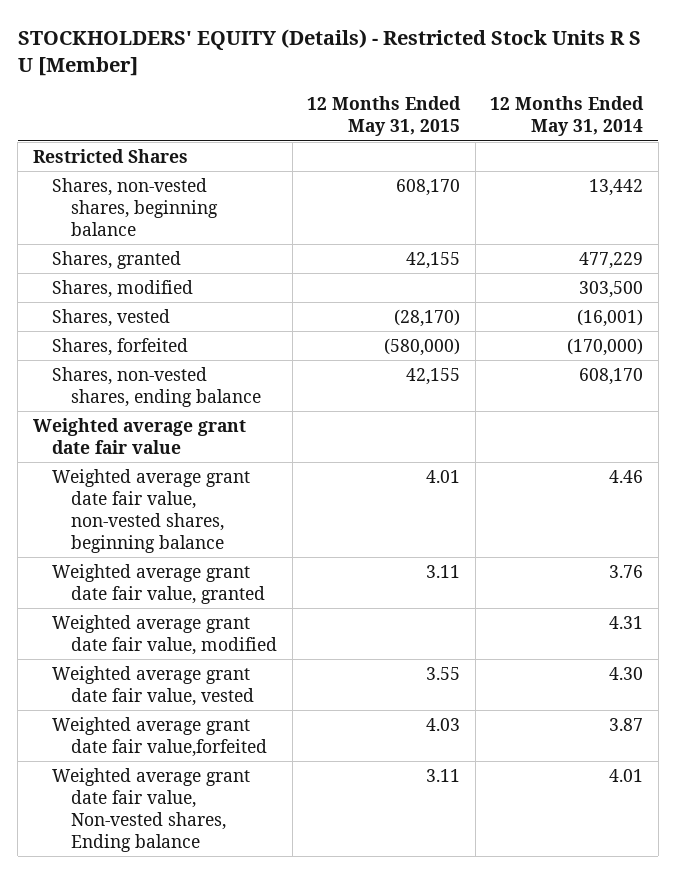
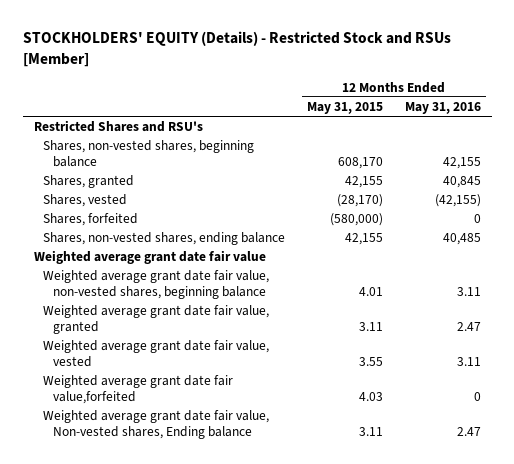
[17,28,641,76] STOCKHOLDERS' EQUITY (Details) - Restricted Stock Units R S U [Member] -> [22,31,451,68] STOCKHOLDERS' EQUITY (Details) - Restricted Stock and RSUs [Member]
[490,96,645,137] 12 Months Ended May 31, 2014 -> none
none -> [404,101,481,114] May 31, 2016
[32,148,188,163] Restricted Shares -> [33,120,203,133] Restricted Shares and RSU's
[51,279,193,298] Shares, modified -> none
[51,614,277,655] Weighted average grant date fair value, modified -> none

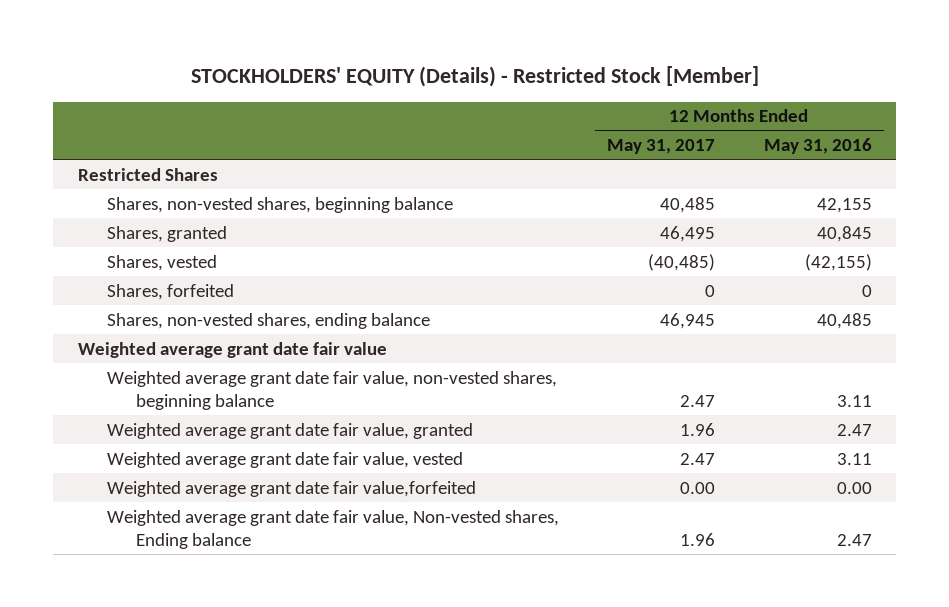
[22,31,451,68] STOCKHOLDERS' EQUITY (Details) - Restricted Stock and RSUs [Member] -> [190,65,759,87] STOCKHOLDERS' EQUITY (Details) - Restricted Stock [Member]
[306,101,383,114] May 31, 2015 -> none
none -> [607,138,716,154] May 31, 2017
[33,120,203,133] Restricted Shares and RSU's -> [77,167,218,181] Restricted Shares
[473,392,481,402] 0 -> [836,481,872,494] 0.00

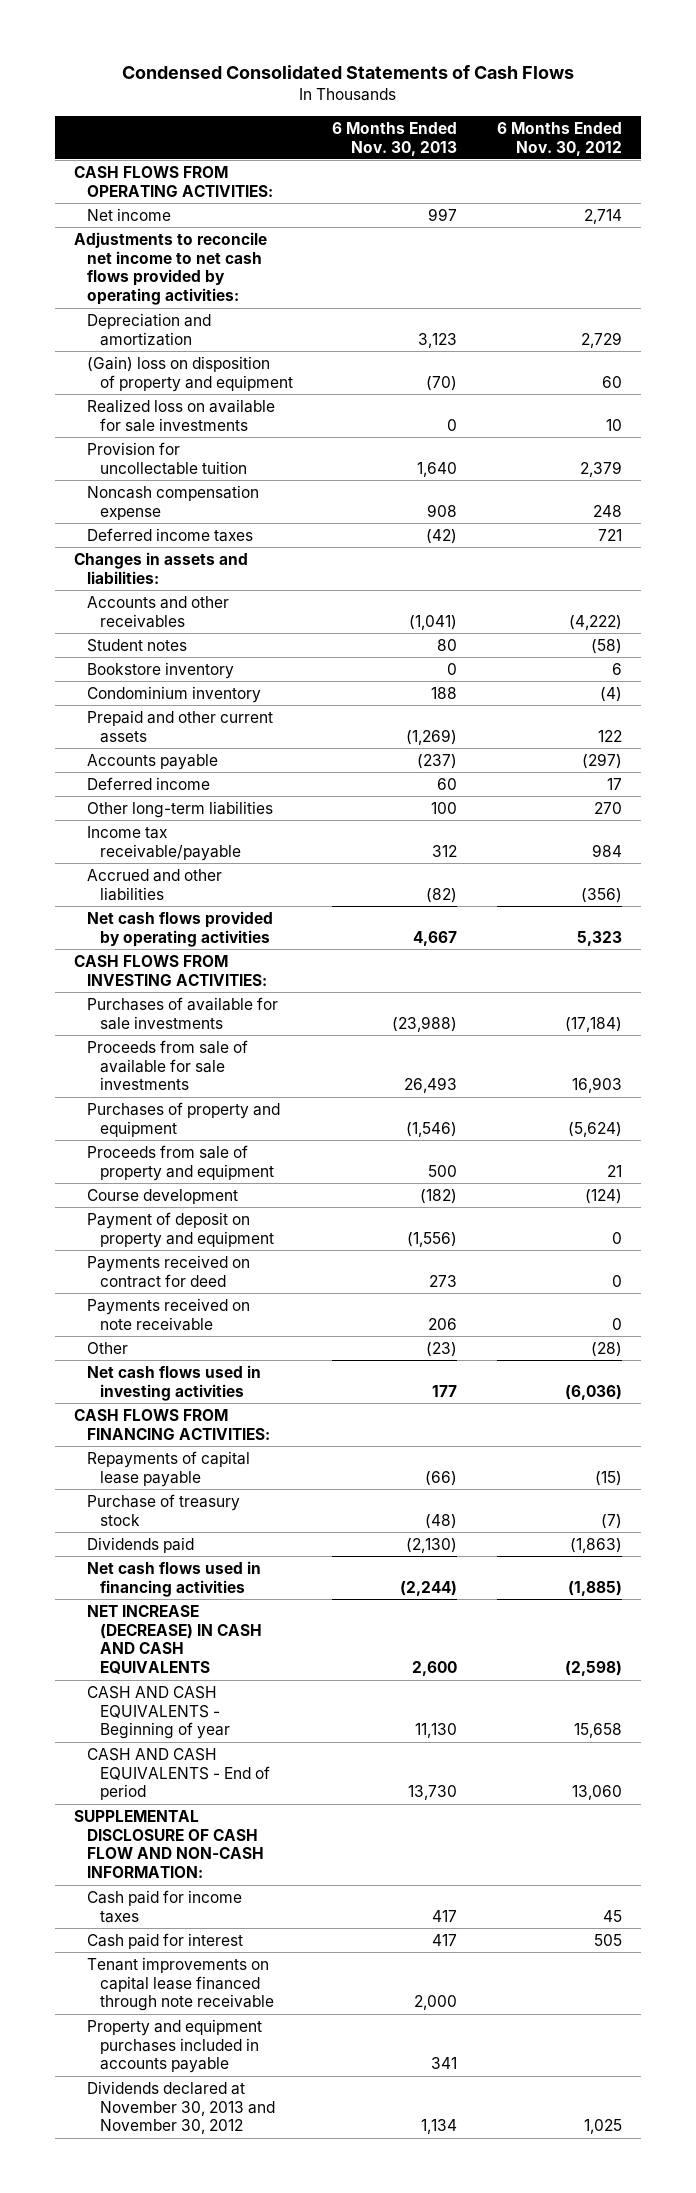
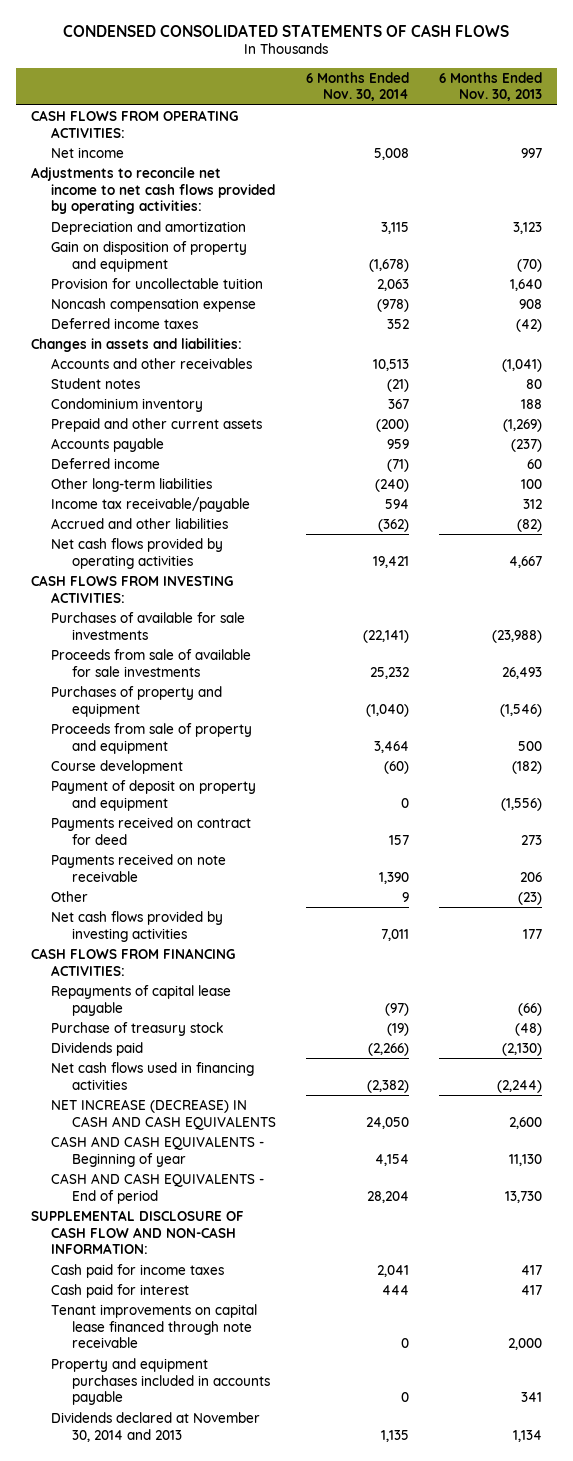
[121,65,574,80] Condensed Consolidated Statements of Cash Flows -> [63,23,510,37] CONDENSED CONSOLIDATED STATEMENTS OF CASH FLOWS
[496,121,622,156] 6 Months Ended Nov. 30, 2012 -> none
none -> [305,71,409,102] 6 Months Ended Nov. 30, 2014
[87,398,276,432] Realized loss on available for sale investments -> none
[87,355,294,392] (Gain) loss on disposition of property and equipment -> [51,240,248,272] Gain on disposition of property and equipment
[87,661,235,679] Bookstore inventory -> none
[87,1364,262,1401] Net cash flows used in investing activities -> [51,910,224,942] Net cash flows provided by investing activities
[87,2080,276,2135] Dividends declared at November 30, 2013 and November 30, 2012 -> [51,1411,261,1442] Dividends declared at November 30, 2014 and 2013

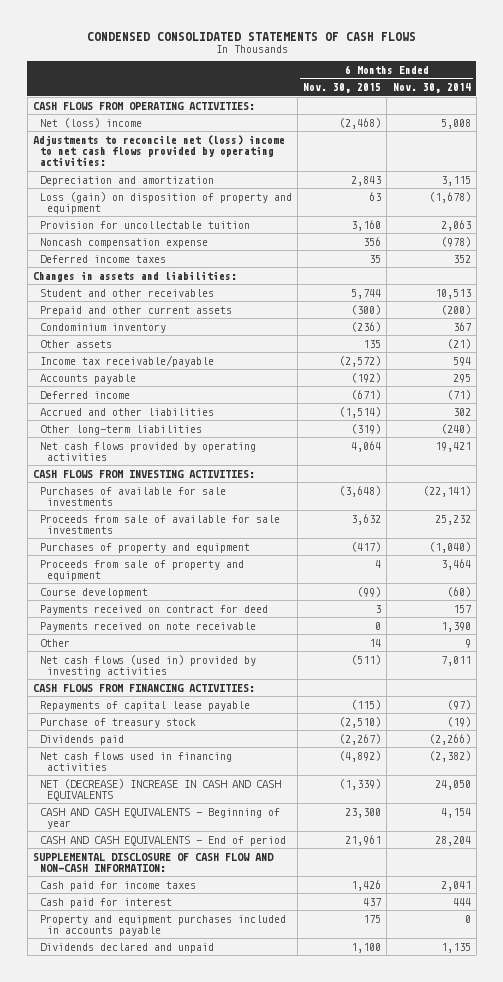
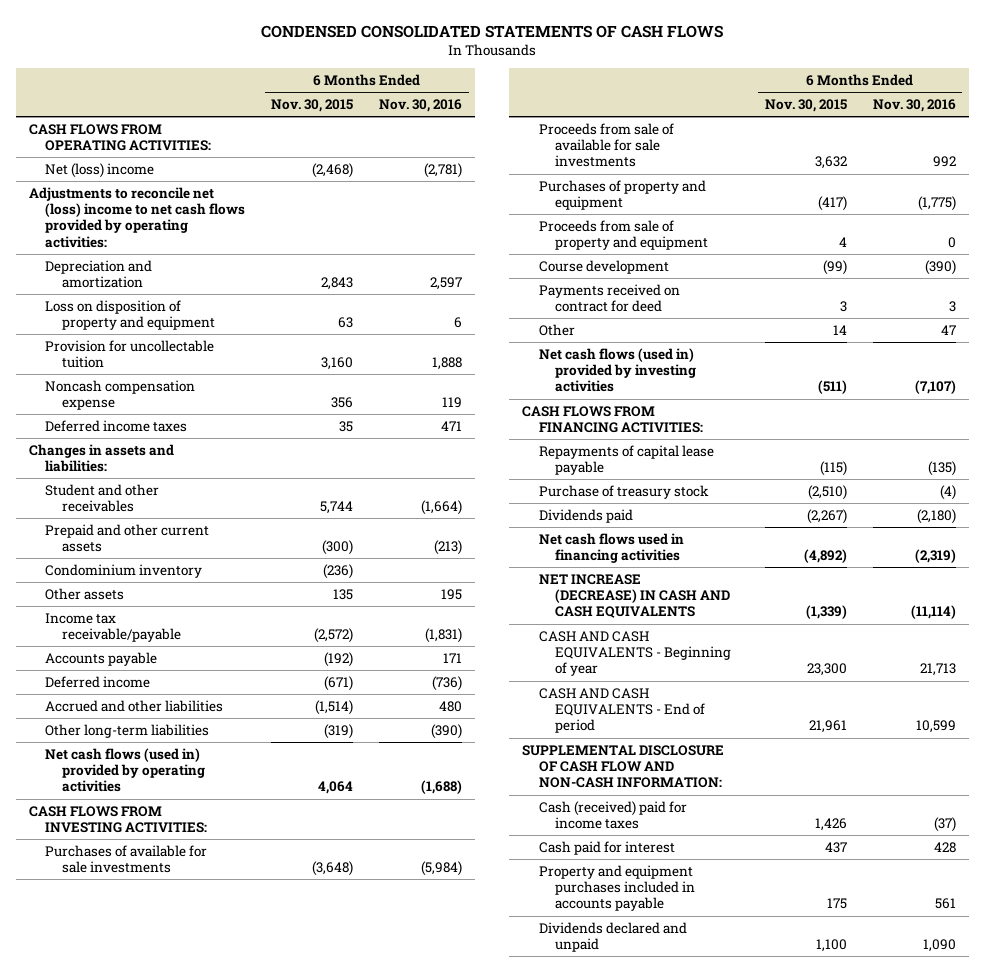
[392,83,471,94] Nov. 30, 2014 -> none
none -> [379,99,463,113] Nov. 30, 2016
[39,191,292,214] Loss (gain) on disposition of property and equipment -> [45,299,216,331] Loss on disposition of property and equipment
[39,441,256,461] Net cash flows provided by operating activities -> [45,747,206,793] Net cash flows (used in) provided by operating activities
[39,621,256,632] Payments received on note receivable -> none
[39,778,281,801] NET (DECREASE) INCREASE IN CASH AND CASH EQUIVALENTS -> [538,573,731,619] NET INCREASE (DECREASE) IN CASH AND CASH EQUIVALENTS
[39,880,196,891] Cash paid for income taxes -> [538,800,687,830] Cash (received) paid for income taxes

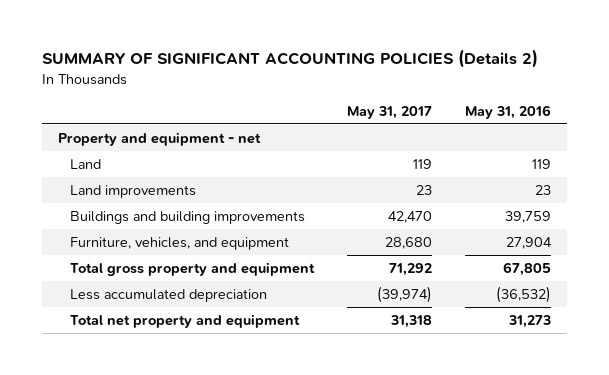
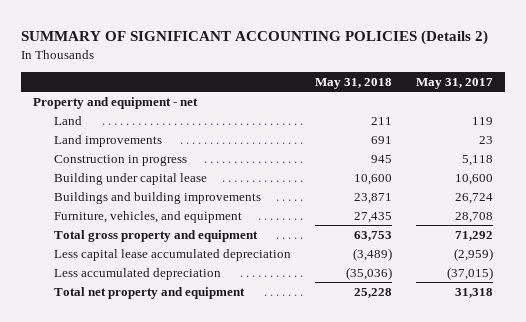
[465,104,552,119] May 31, 2016 -> none
none -> [314,77,392,89] May 31, 2018
none -> [53,154,187,166] Construction in progress
none -> [53,172,207,185] Building under capital lease
[388,210,433,223] 42,470 -> [455,192,494,204] 26,724
[385,236,433,249] 28,680 -> [455,211,494,223] 28,708
none -> [53,248,291,261] Less capital lease accumulated depreciation
[377,285,433,303] (39,974) -> [447,266,494,280] (37,015)

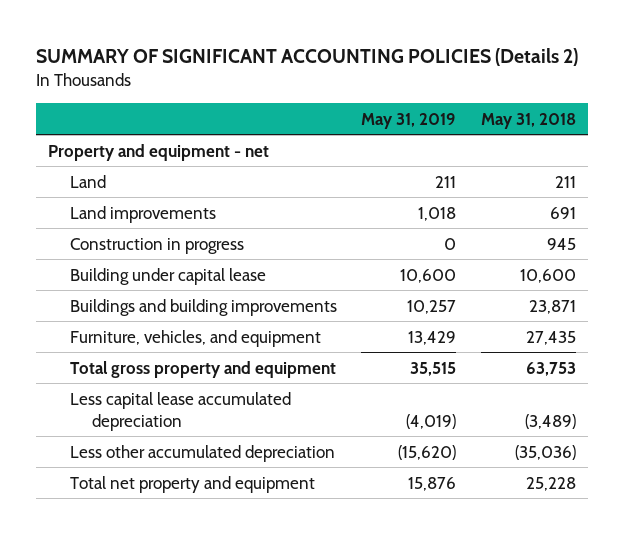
[416,77,494,89] May 31, 2017 -> none
none -> [361,112,457,129] May 31, 2019
[53,267,221,280] Less accumulated depreciation -> [70,444,336,462] Less other accumulated depreciation

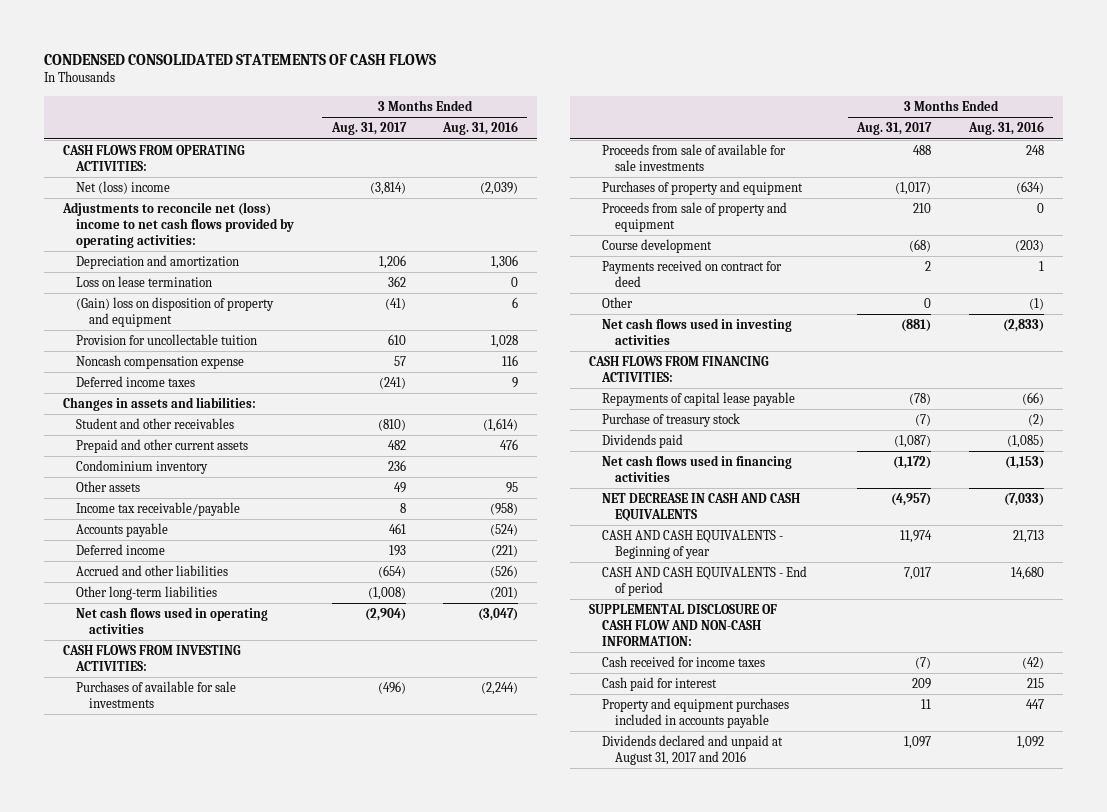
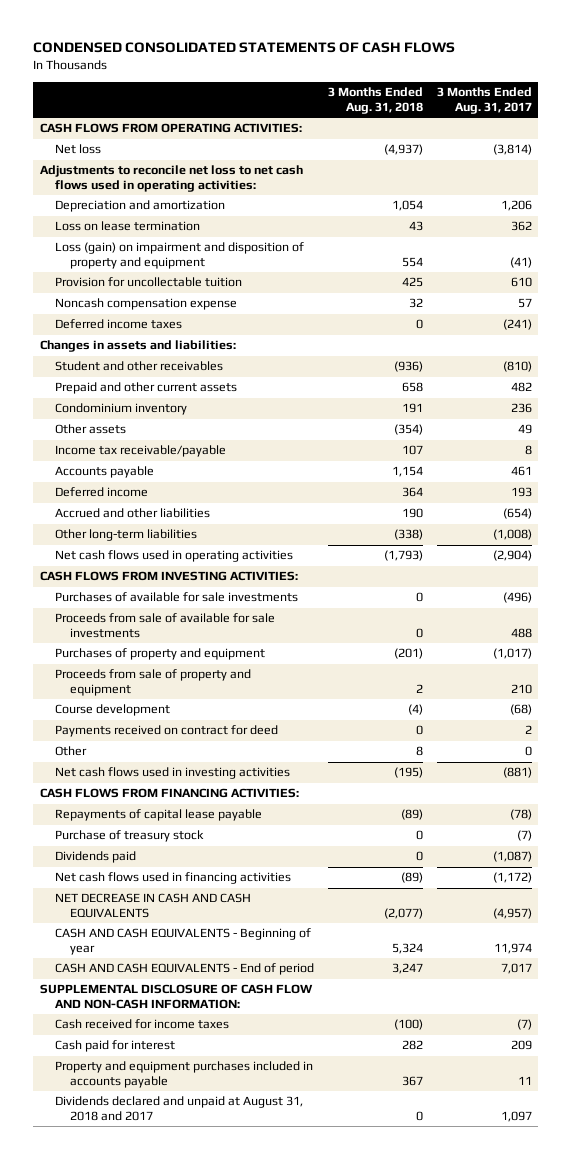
[442,121,519,136] Aug. 31, 2016 -> none
none -> [327,87,423,114] 3 Months Ended Aug. 31, 2018
[76,181,171,195] Net (loss) income -> [54,144,101,155] Net loss
[61,202,295,248] Adjustments to reconcile net (loss) income to net cash flows provided by operating activities: -> [39,165,303,193] Adjustments to reconcile net loss to net cash flows used in operating activities:
[76,297,275,328] (Gain) loss on disposition of property and equipment -> [54,242,304,270] Loss (gain) on impairment and disposition of property and equipment
[601,735,783,766] Dividends declared and unpaid at August 31, 2017 and 2016 -> [54,1096,303,1122] Dividends declared and unpaid at August 31, 2018 and 2017

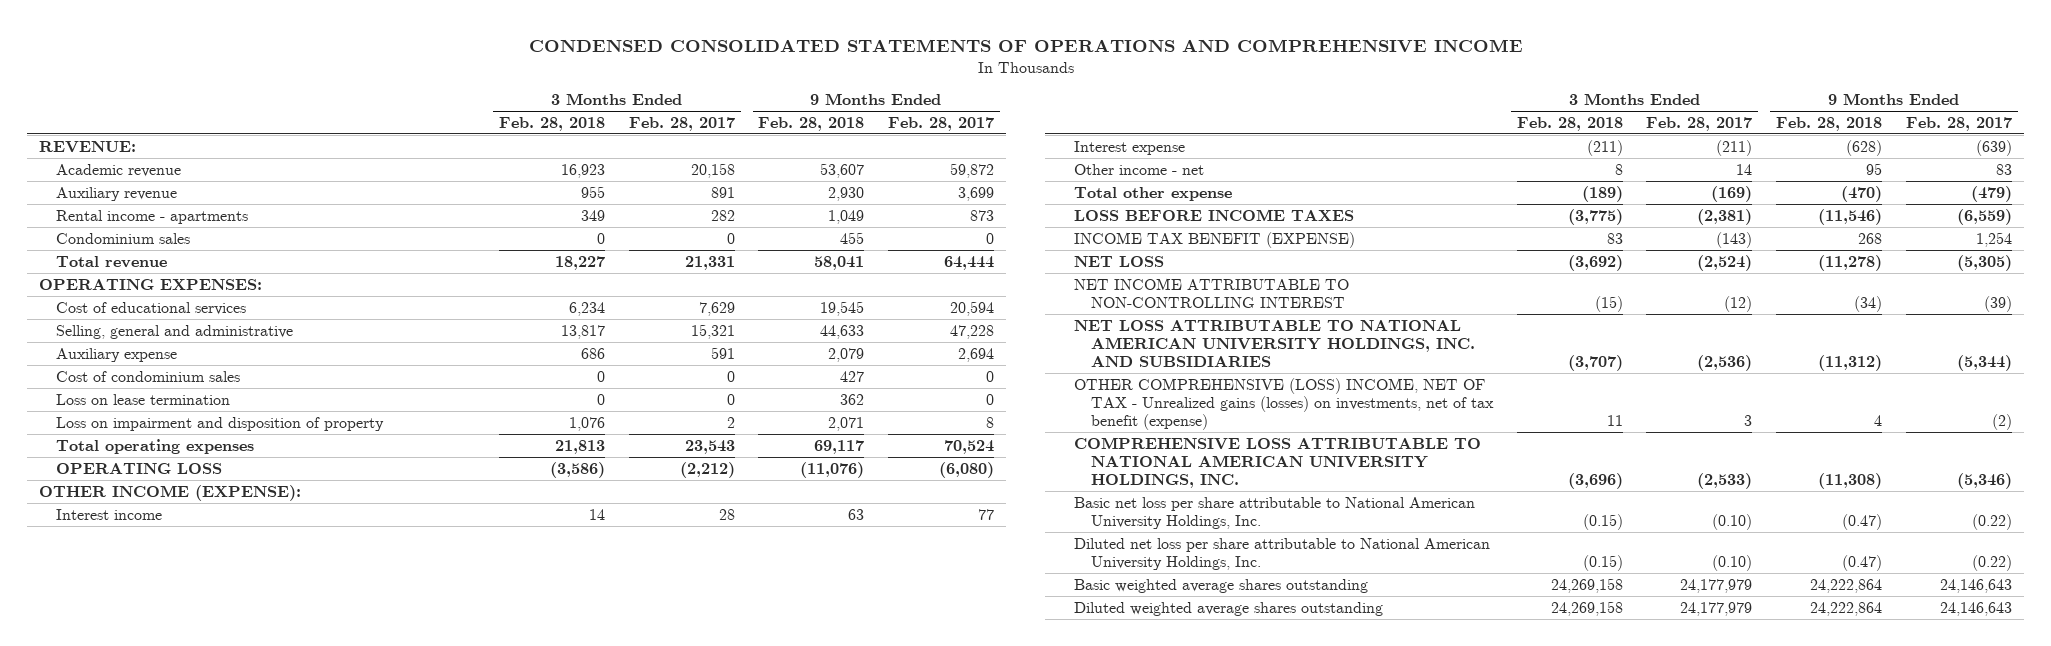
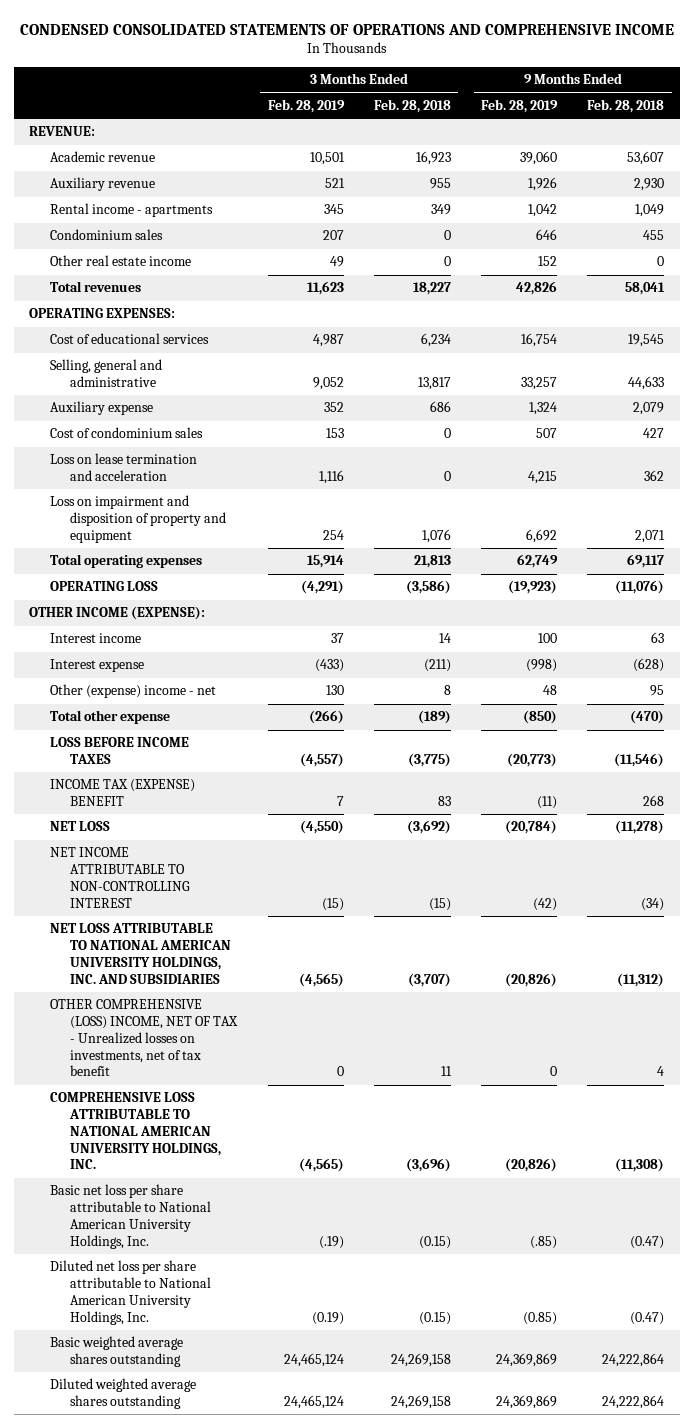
[628,116,735,131] Feb. 28, 2017 -> none
[888,116,995,131] Feb. 28, 2017 -> none
none -> [267,98,345,113] Feb. 28, 2019
none -> [481,98,559,113] Feb. 28, 2019
none -> [49,255,191,267] Other real estate income
[56,255,168,268] Total revenue -> [49,281,141,293] Total revenues
[56,393,231,405] Loss on lease termination -> [49,453,197,482] Loss on lease termination and acceleration
[56,416,385,431] Loss on impairment and disposition of property -> [49,495,227,543] Loss on impairment and disposition of property and equipment
[1073,163,1204,175] Other income - net -> [49,684,216,699] Other (expense) income - net
[1073,231,1355,248] INCOME TAX BENEFIT (EXPENSE) -> [49,779,195,807] INCOME TAX (EXPENSE) BENEFIT
[1073,377,1494,430] OTHER COMPREHENSIVE (LOSS) INCOME, NET OF TAX - Unrealized gains (losses) on investments, net of tax benefit (expense) -> [49,999,239,1077] OTHER COMPREHENSIVE (LOSS) INCOME, NET OF TAX - Unrealized losses on investments, net of tax benefit

